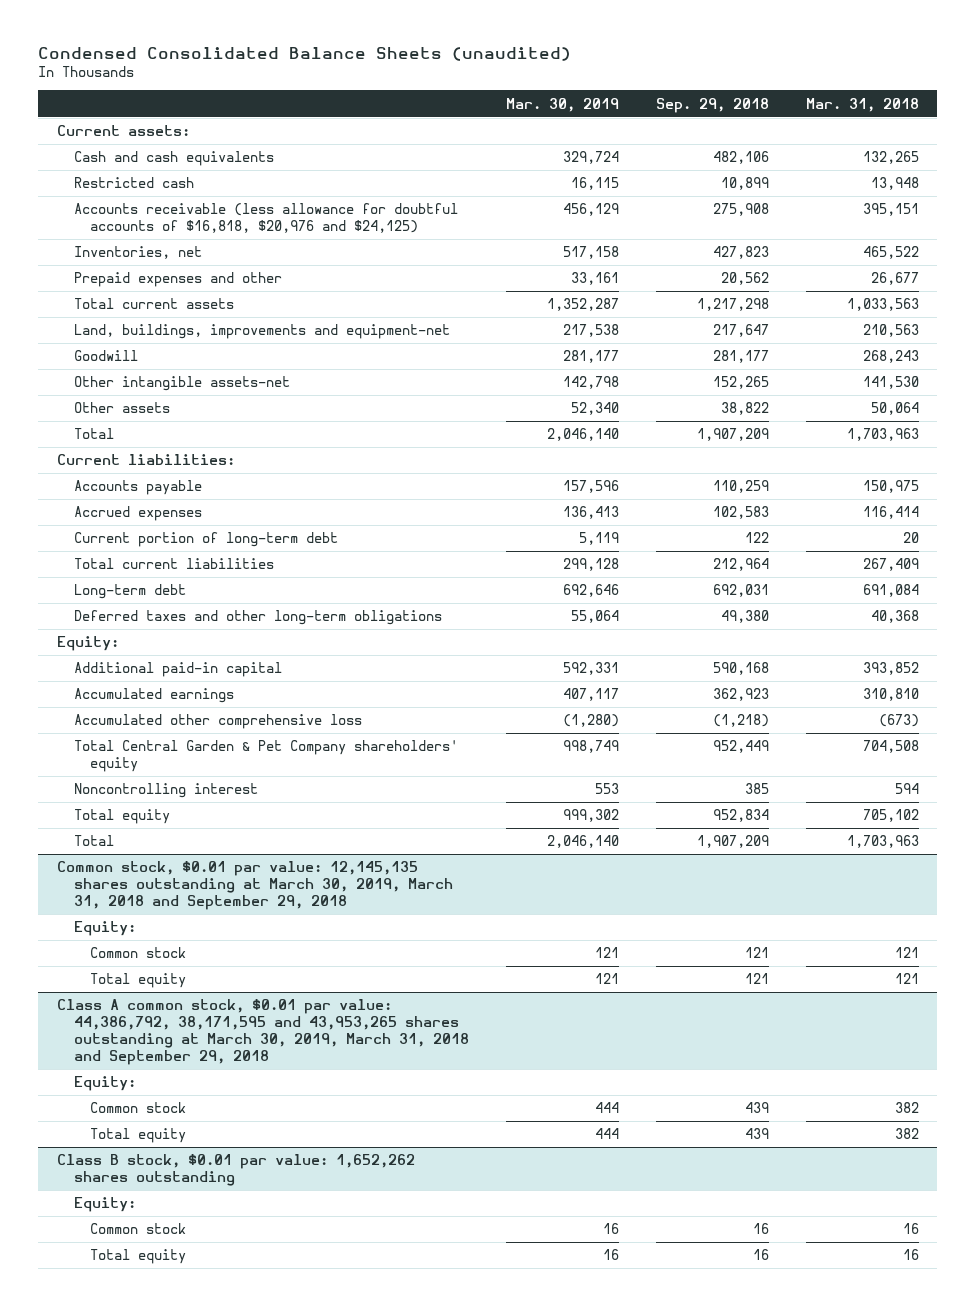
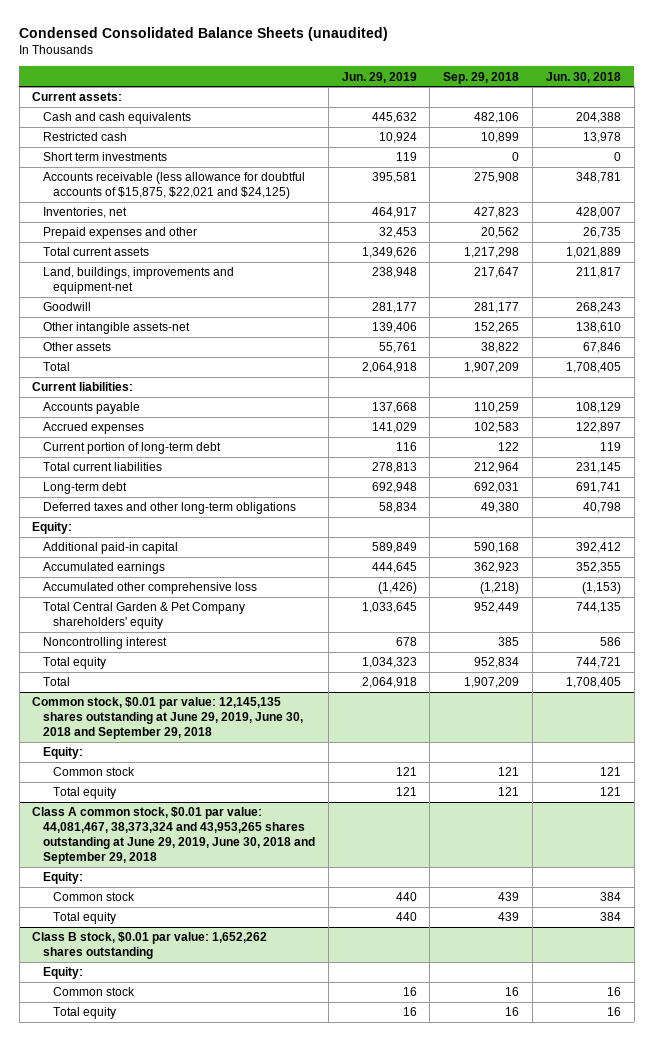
[505,97,619,112] Mar. 30, 2019 -> none
[805,97,919,112] Mar. 31, 2018 -> none
none -> [341,71,417,83] Jun. 29, 2019
none -> [546,71,622,83] Jun. 30, 2018
none -> [42,152,167,162] Short term investments
[73,203,458,234] Accounts receivable (less allowance for doubtful accounts of $16,818, $20,976 and $24,125) -> [42,172,305,200] Accounts receivable (less allowance for doubtful accounts of $15,875, $22,021 and $24,125)
[56,861,453,911] Common stock, $0.01 par value: 12,145,135 shares outstanding at March 30, 2019, March 31, 2018 and September 29, 2018 -> [32,697,303,740] Common stock, $0.01 par value: 12,145,135 shares outstanding at June 29, 2019, June 30, 2018 and September 29, 2018
[56,999,469,1066] Class A common stock, $0.01 par value: 44,386,792, 38,171,595 and 43,953,265 shares outstanding at March 30, 2019, March 31, 2018 and September 29, 2018 -> [32,807,315,865] Class A common stock, $0.01 par value: 44,081,467, 38,373,324 and 43,953,265 shares outstanding at June 29, 2019, June 30, 2018 and September 29, 2018

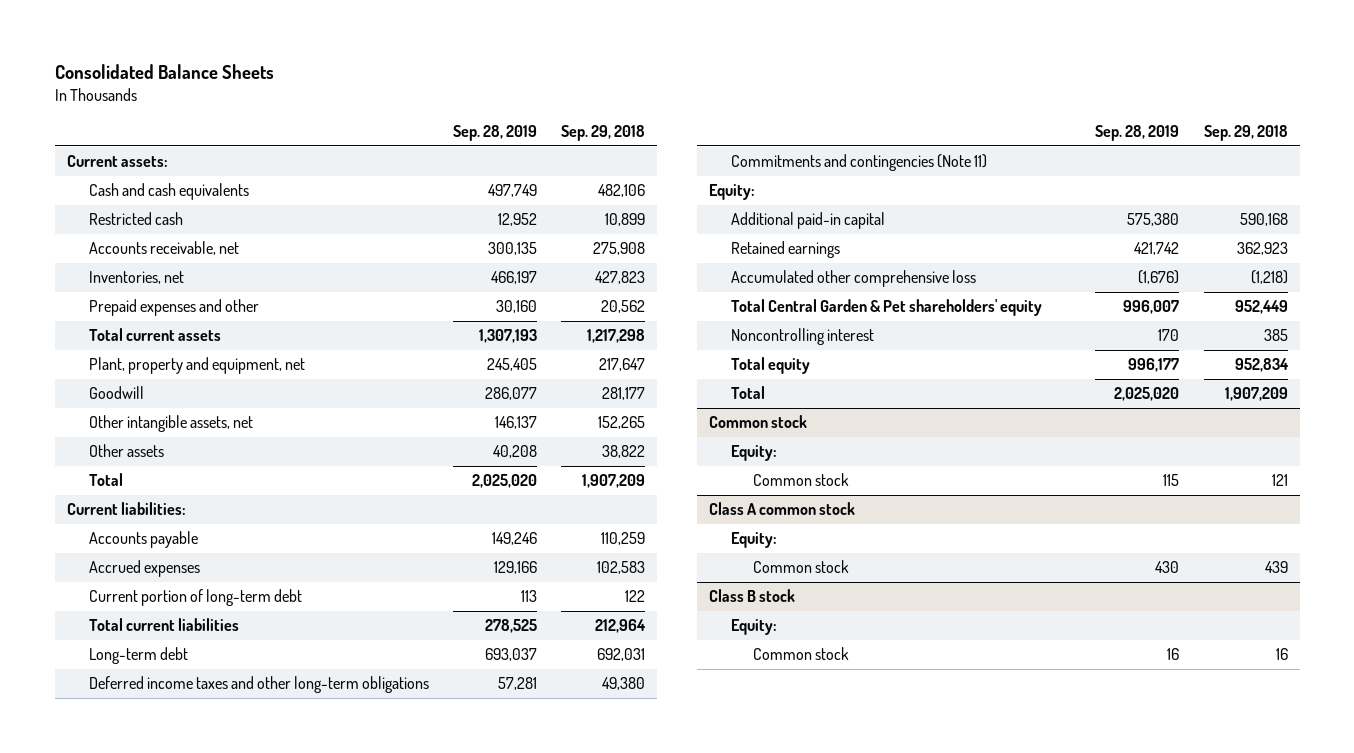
[19,26,389,41] Condensed Consolidated Balance Sheets (unaudited) -> [54,64,274,80] Consolidated Balance Sheets
[341,71,417,83] Jun. 29, 2019 -> none
[546,71,622,83] Jun. 30, 2018 -> none
none -> [452,125,537,142] Sep. 28, 2019
[42,152,167,162] Short term investments -> none
[42,172,305,200] Accounts receivable (less allowance for doubtful accounts of $15,875, $22,021 and $24,125) -> [88,241,239,256] Accounts receivable, net
[42,267,234,295] Land, buildings, improvements and equipment-net -> [88,357,305,375] Plant, property and equipment, net
[42,322,190,335] Other intangible assets-net -> [88,415,253,433] Other intangible assets, net
[42,502,296,515] Deferred taxes and other long-term obligations -> [88,676,429,694] Deferred income taxes and other long-term obligations
none -> [731,154,988,172] Commitments and contingencies (Note 11)
[42,562,165,575] Accumulated earnings -> [731,241,841,259] Retained earnings
[42,602,245,630] Total Central Garden & Pet Company shareholders' equity -> [731,299,1043,317] Total Central Garden & Pet shareholders' equity
[32,697,303,740] Common stock, $0.01 par value: 12,145,135 shares outstanding at June 29, 2019, June 30, 2018 and September 29, 2018 -> [709,415,808,429] Common stock
[53,787,117,800] Total equity -> none
[32,807,315,865] Class A common stock, $0.01 par value: 44,081,467, 38,373,324 and 43,953,265 shares outstanding at June 29, 2019, June 30, 2018 and September 29, 2018 -> [709,502,856,516] Class A common stock
[53,912,117,925] Total equity -> none
[32,932,268,960] Class B stock, $0.01 par value: 1,652,262 shares outstanding -> [709,589,796,603] Class B stock
[53,1007,117,1020] Total equity -> none

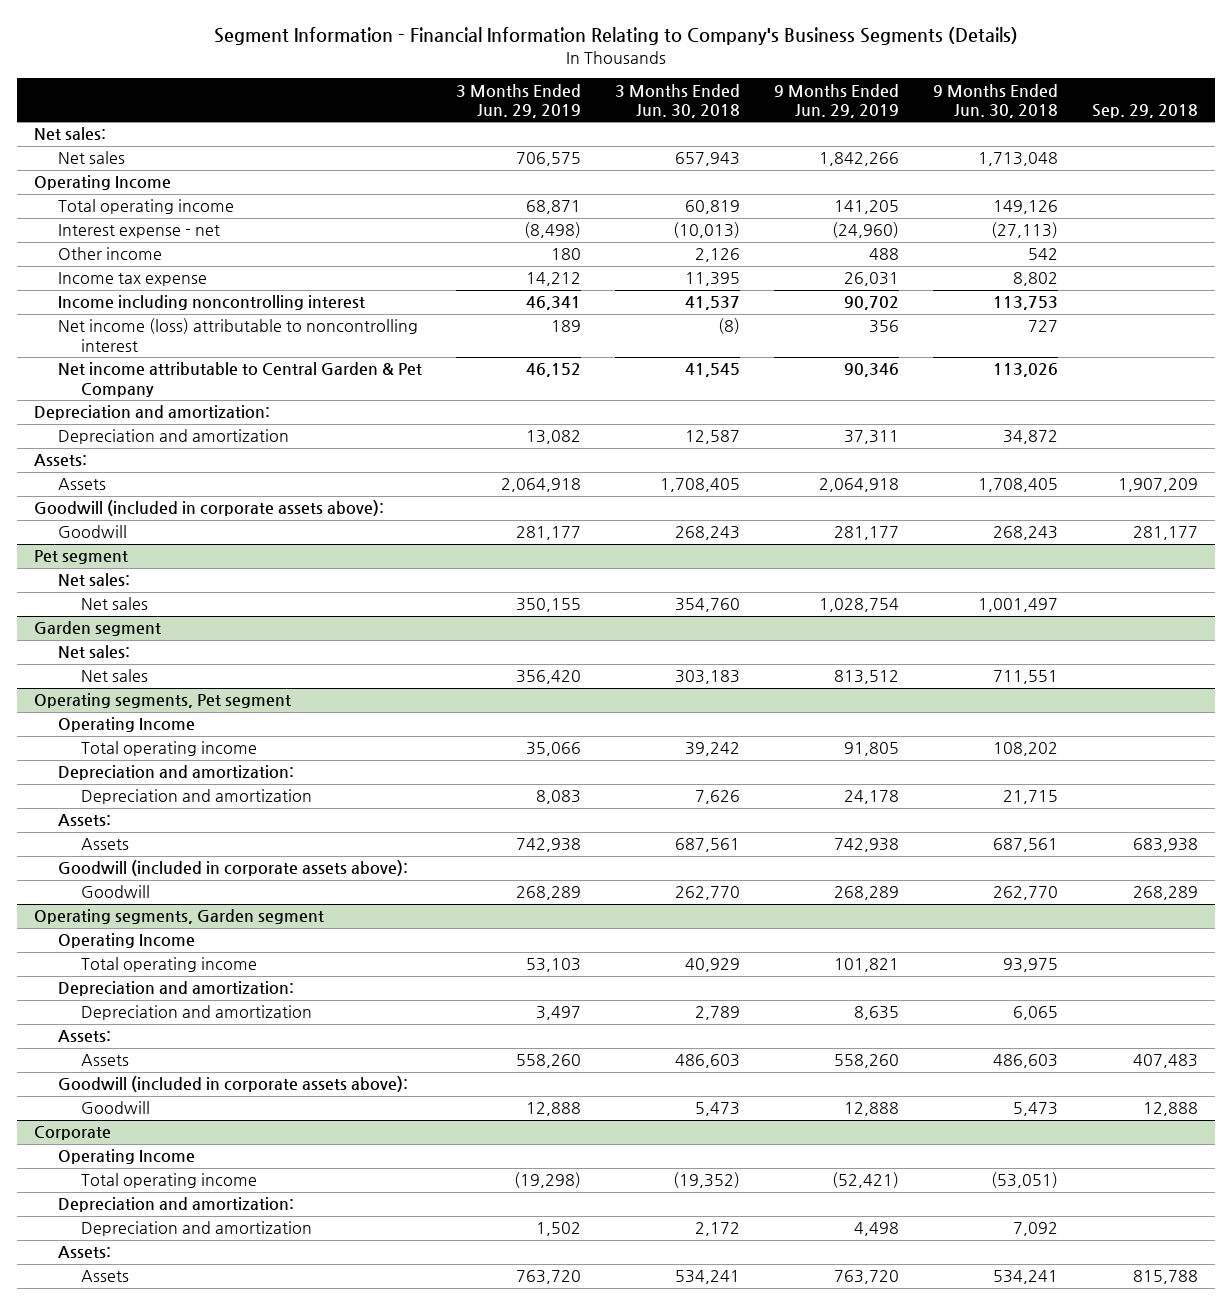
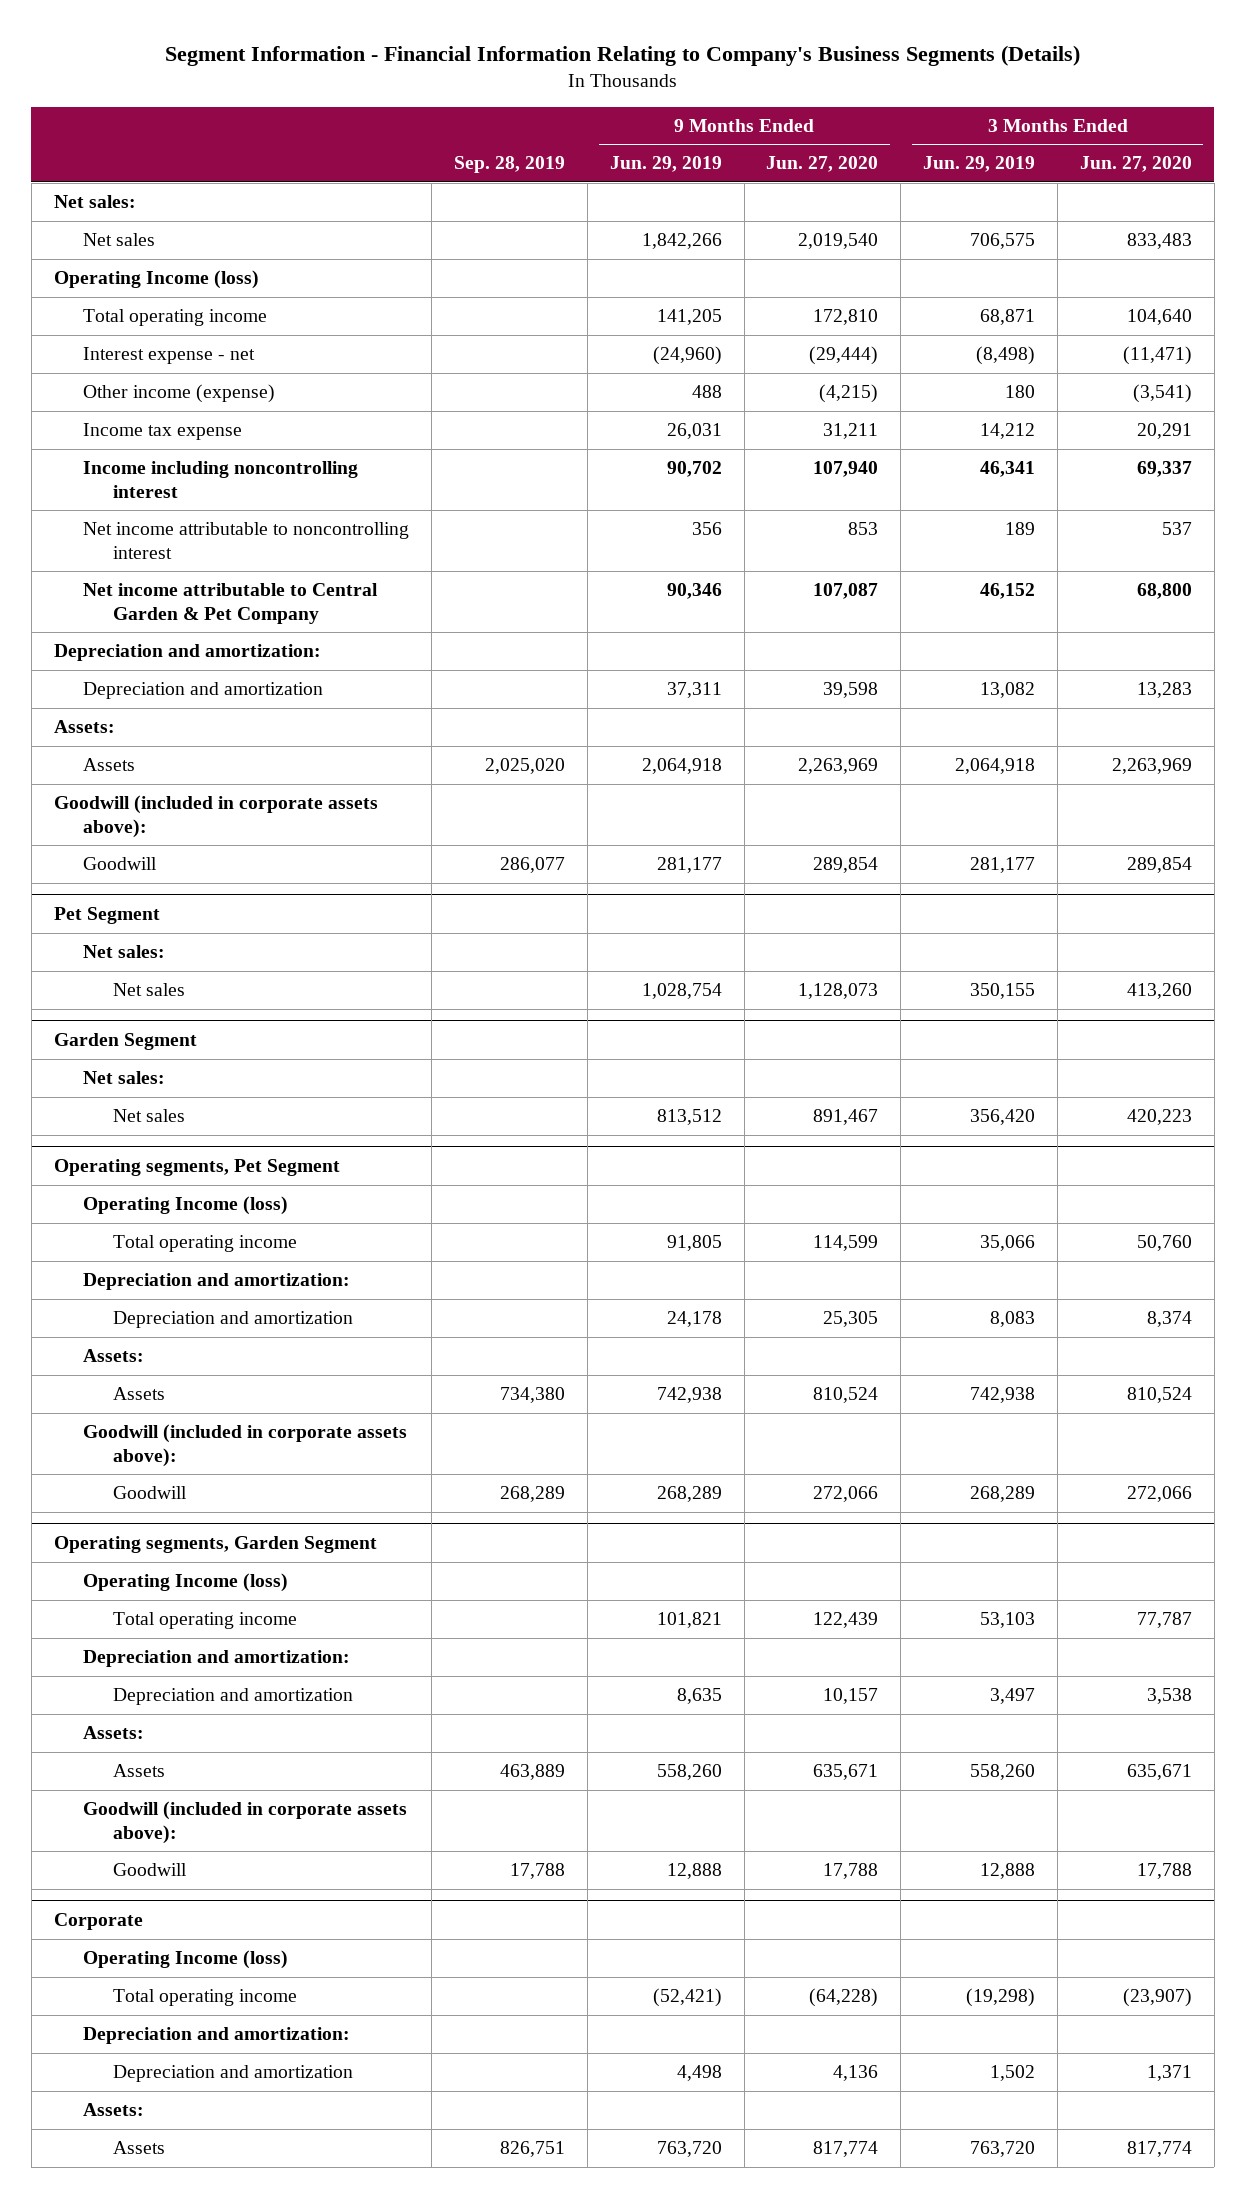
[614,83,740,118] 3 Months Ended Jun. 30, 2018 -> none
[932,83,1058,118] 9 Months Ended Jun. 30, 2018 -> none
[1091,103,1198,118] Sep. 29, 2018 -> none
none -> [453,156,565,174] Sep. 28, 2019
none -> [766,156,879,173] Jun. 27, 2020
none -> [1080,156,1193,173] Jun. 27, 2020
[34,175,172,191] Operating Income -> [53,270,259,290] Operating Income (loss)
[57,247,162,261] Other income -> [83,384,276,404] Other income (expense)
[57,318,418,352] Net income (loss) attributable to noncontrolling interest -> [83,522,410,559] Net income attributable to noncontrolling interest
[34,550,129,565] Pet segment -> [53,906,160,924] Pet Segment
[34,621,162,637] Garden segment -> [53,1032,197,1050] Garden Segment
[34,693,292,709] Operating segments, Pet segment -> [53,1158,340,1176] Operating segments, Pet Segment
[57,717,195,733] Operating Income -> [83,1196,289,1216] Operating Income (loss)
[34,909,325,925] Operating segments, Garden segment -> [53,1535,377,1553] Operating segments, Garden Segment
[57,933,195,949] Operating Income -> [83,1573,289,1593] Operating Income (loss)
[57,1149,195,1165] Operating Income -> [83,1950,289,1970] Operating Income (loss)

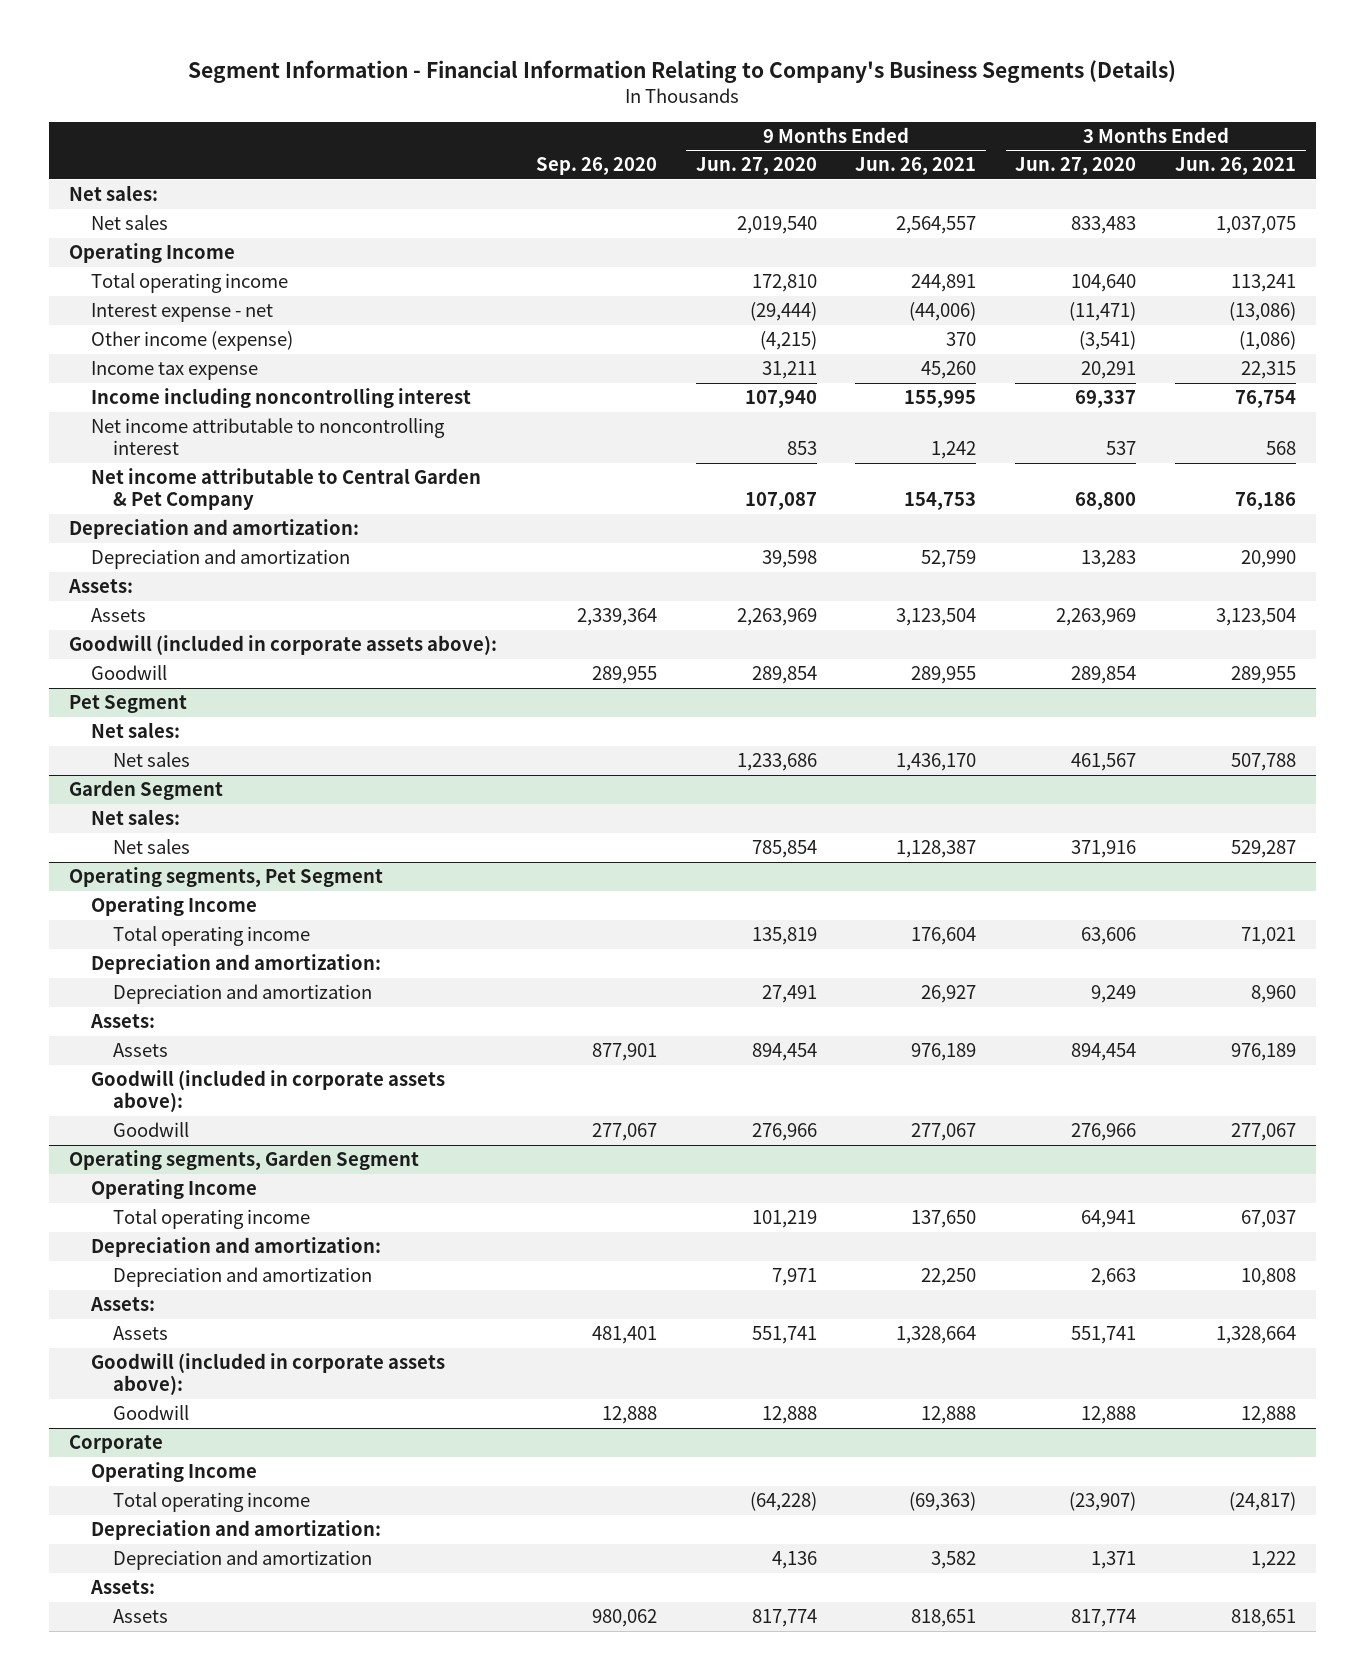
[453,156,565,174] Sep. 28, 2019 -> none
[609,156,722,173] Jun. 29, 2019 -> none
[923,156,1036,173] Jun. 29, 2019 -> none
none -> [535,157,657,176] Sep. 26, 2020
none -> [855,157,977,176] Jun. 26, 2021
none -> [1175,157,1297,176] Jun. 26, 2021
[53,270,259,290] Operating Income (loss) -> [68,243,235,264] Operating Income
[798,983,879,1000] 1,128,073 -> [736,753,817,772] 1,233,686
[1127,983,1193,1000] 413,260 -> [1071,753,1137,772] 461,567
[813,1109,879,1126] 891,467 -> [751,840,817,859] 785,854
[1127,1109,1193,1126] 420,223 -> [1071,840,1137,859] 371,916
[83,1196,289,1216] Operating Income (loss) -> [90,896,257,917] Operating Income
[813,1235,879,1252] 114,599 -> [751,927,817,946] 135,819
[1137,1235,1193,1252] 50,760 -> [1081,927,1137,946] 63,606
[823,1311,879,1328] 25,305 -> [761,985,817,1004] 27,491
[1147,1311,1193,1328] 8,374 -> [1091,985,1137,1004] 9,249
[813,1387,879,1404] 810,524 -> [751,1043,817,1062] 894,454
[1127,1387,1193,1404] 810,524 -> [1071,1043,1137,1062] 894,454
[813,1486,879,1503] 272,066 -> [751,1123,817,1142] 276,966
[1127,1486,1193,1503] 272,066 -> [1071,1123,1137,1142] 276,966
[83,1573,289,1593] Operating Income (loss) -> [90,1179,257,1200] Operating Income
[813,1612,879,1629] 122,439 -> [751,1210,817,1229] 101,219
[1137,1612,1193,1629] 77,787 -> [1081,1210,1137,1229] 64,941
[823,1688,879,1705] 10,157 -> [771,1268,817,1287] 7,971
[1147,1688,1193,1705] 3,538 -> [1091,1268,1137,1287] 2,663
[813,1764,879,1781] 635,671 -> [751,1326,817,1345] 551,741
[1127,1764,1193,1781] 635,671 -> [1071,1326,1137,1345] 551,741
[823,1863,879,1880] 17,788 -> [761,1406,817,1425] 12,888
[1137,1863,1193,1880] 17,788 -> [1081,1406,1137,1425] 12,888
[83,1950,289,1970] Operating Income (loss) -> [90,1462,257,1483] Operating Income

